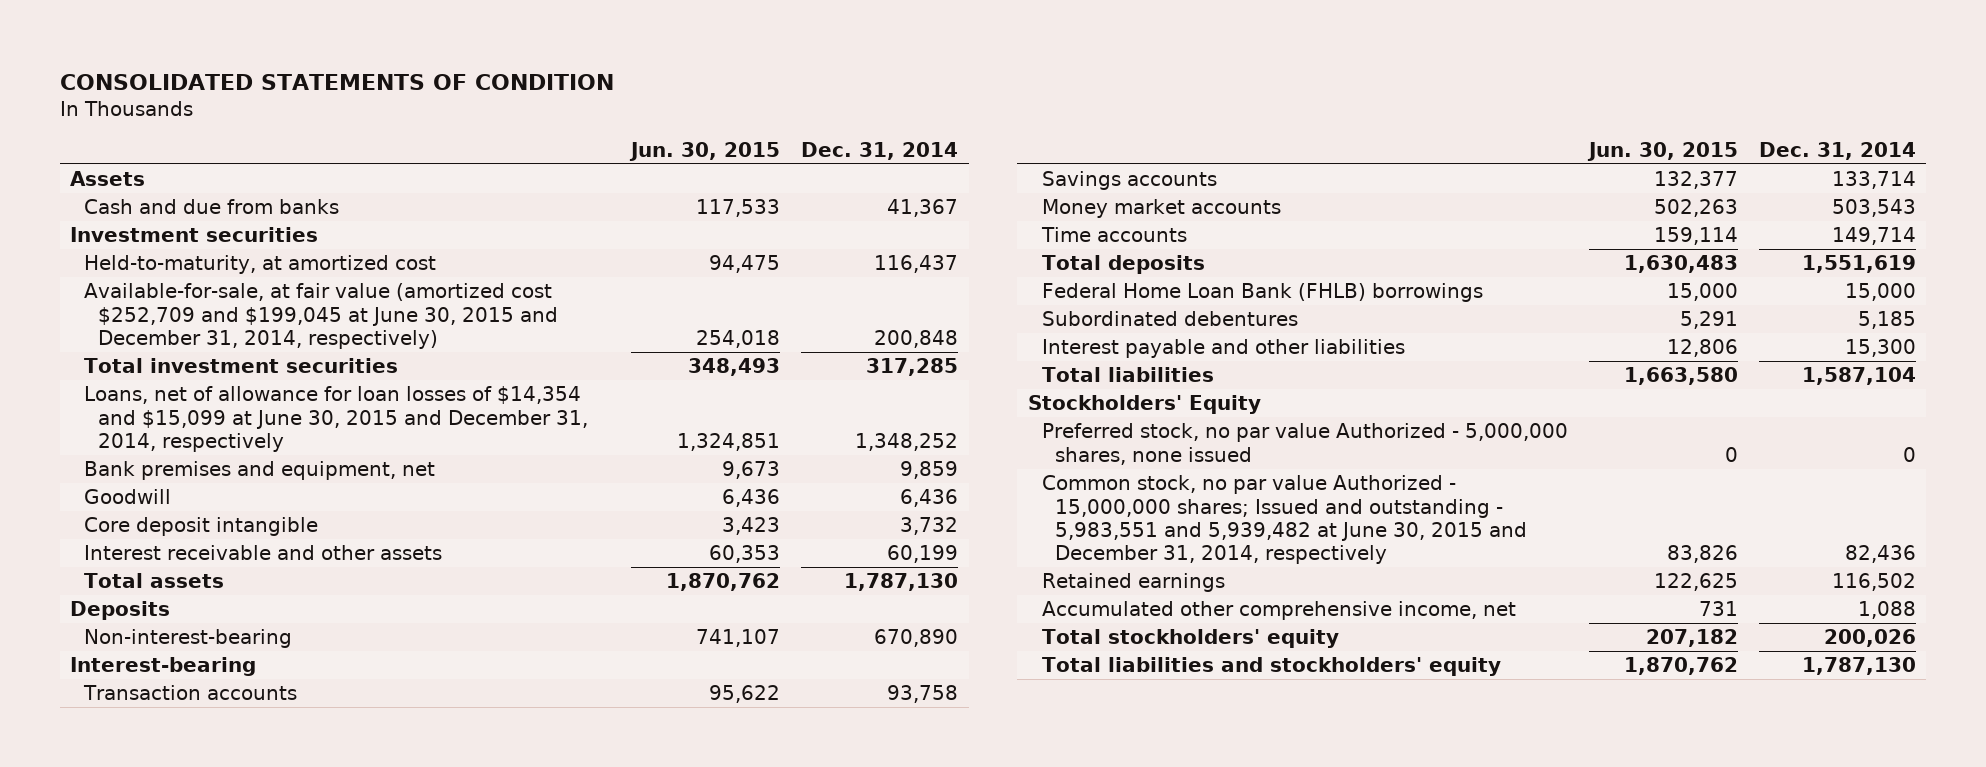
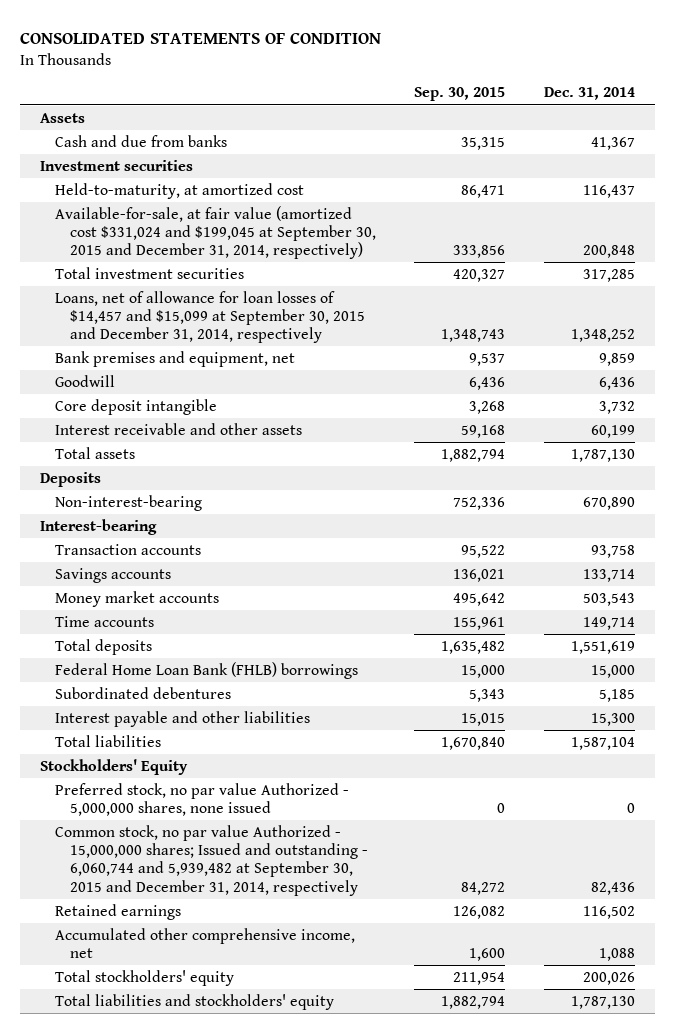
[629,141,781,161] Jun. 30, 2015 -> none
none -> [414,87,506,102] Sep. 30, 2015
[84,283,559,349] Available-for-sale, at fair value (amortized cost $252,709 and $199,045 at June 30, 2015 and December 31, 2014, respectively) -> [54,205,376,260] Available-for-sale, at fair value (amortized cost $331,024 and $199,045 at September 30, 2015 and December 31, 2014, respectively)
[84,386,589,452] Loans, net of allowance for loan losses of $14,354 and $15,099 at June 30, 2015 and December 31, 2014, respectively -> [54,290,365,344] Loans, net of allowance for loan losses of $14,457 and $15,099 at September 30, 2015 and December 31, 2014, respectively
[1041,475,1528,565] Common stock, no par value Authorized - 15,000,000 shares; Issued and outstanding - 5,983,551 and 5,939,482 at June 30, 2015 and December 31, 2014, respectively -> [54,824,368,896] Common stock, no par value Authorized - 15,000,000 shares; Issued and outstanding - 6,060,744 and 5,939,482 at September 30, 2015 and December 31, 2014, respectively

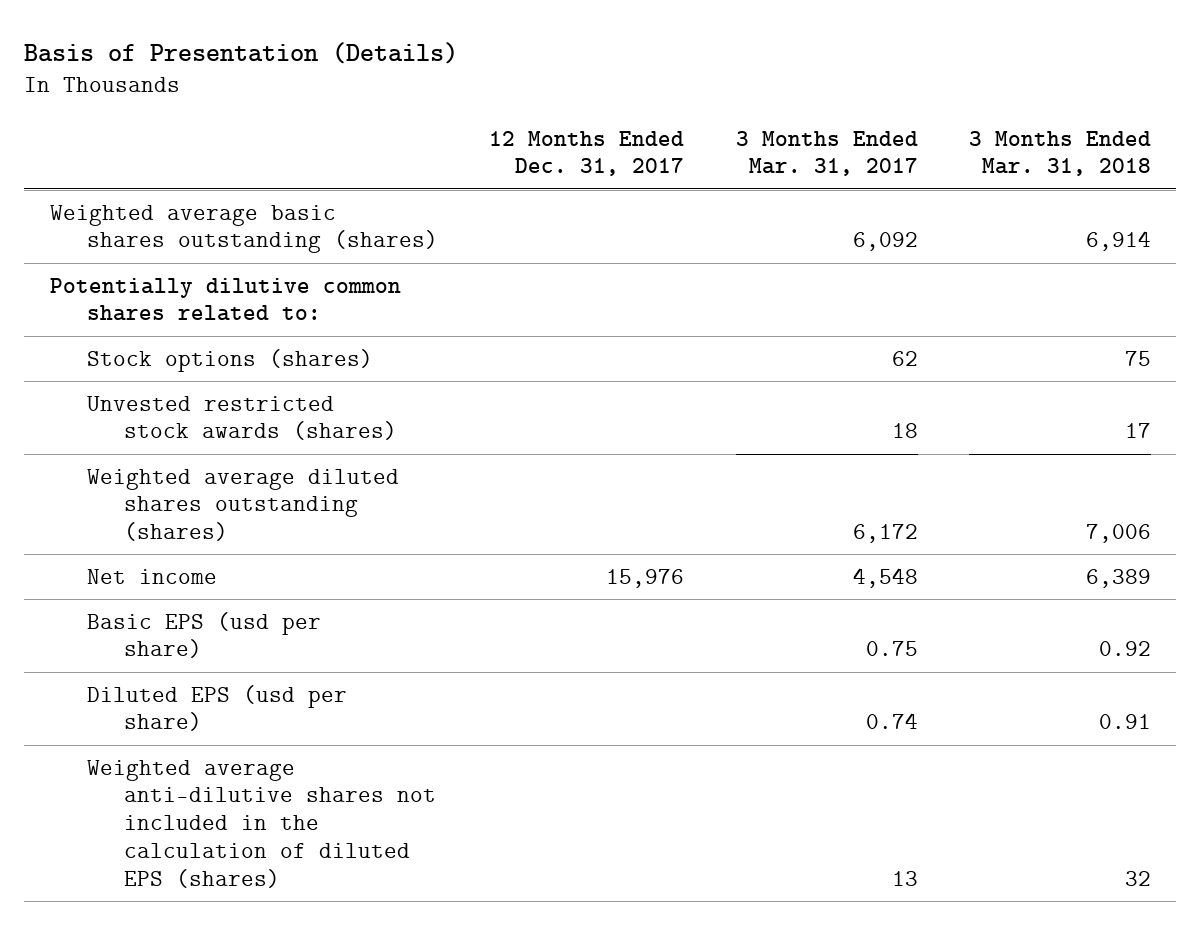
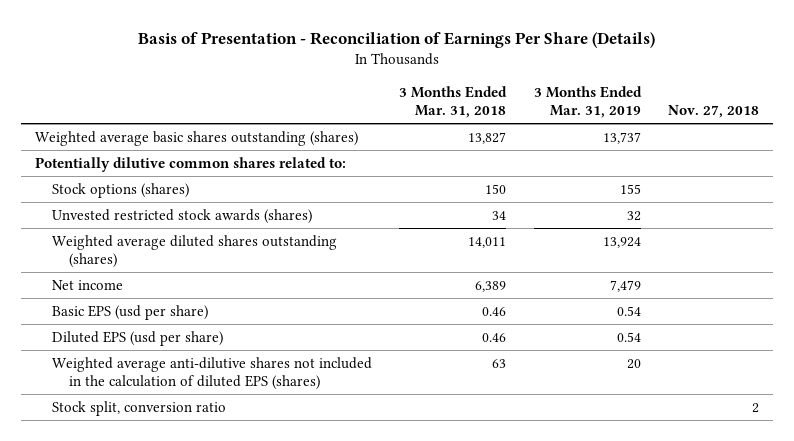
[24,41,459,64] Basis of Presentation (Details) -> [137,32,655,49] Basis of Presentation - Reconciliation of Earnings Per Share (Details)
[489,130,685,177] 12 Months Ended Dec. 31, 2017 -> none
[735,130,918,177] 3 Months Ended Mar. 31, 2017 -> none
none -> [533,85,642,119] 3 Months Ended Mar. 31, 2019
none -> [668,105,760,119] Nov. 27, 2018
[1085,231,1151,252] 6,914 -> [468,131,507,144] 13,827
[1124,350,1151,366] 75 -> [485,183,507,194] 150
[1124,423,1151,439] 17 -> [492,210,507,220] 34
[1085,524,1151,544] 7,006 -> [468,236,507,248] 14,011
[1098,641,1151,657] 0.92 -> [482,306,507,316] 0.46
[1098,714,1151,730] 0.91 -> [482,332,507,342] 0.46
[1124,870,1151,886] 32 -> [492,358,507,368] 63
none -> [51,400,226,416] Stock split, conversion ratio

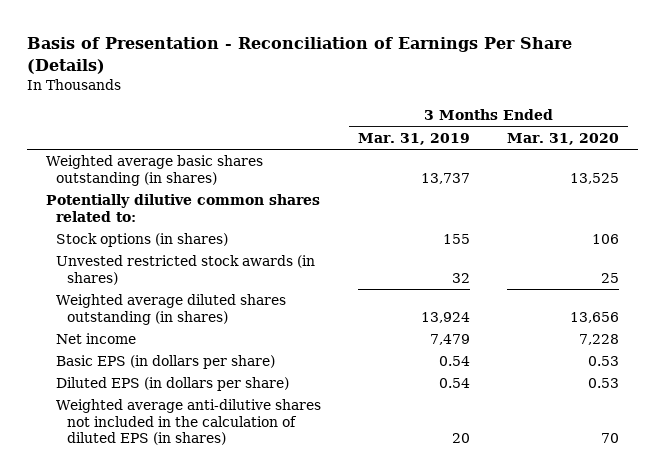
[399,85,508,119] 3 Months Ended Mar. 31, 2018 -> none
[668,105,760,119] Nov. 27, 2018 -> none
none -> [507,132,620,145] Mar. 31, 2020
[34,130,358,146] Weighted average basic shares outstanding (shares) -> [45,155,263,186] Weighted average basic shares outstanding (in shares)
[51,182,189,198] Stock options (shares) -> [56,233,229,248] Stock options (in shares)
[51,208,312,224] Unvested restricted stock awards (shares) -> [56,255,316,285] Unvested restricted stock awards (in shares)
[51,234,337,269] Weighted average diluted shares outstanding (shares) -> [56,294,287,325] Weighted average diluted shares outstanding (in shares)
[51,400,226,416] Stock split, conversion ratio -> none
[51,304,208,320] Basic EPS (usd per share) -> [56,355,276,370] Basic EPS (in dollars per share)
[51,330,223,346] Diluted EPS (usd per share) -> [56,377,290,392] Diluted EPS (in dollars per share)
[51,356,372,391] Weighted average anti-dilutive shares not included in the calculation of diluted EPS (shares) -> [56,399,322,446] Weighted average anti-dilutive shares not included in the calculation of diluted EPS (in shares)

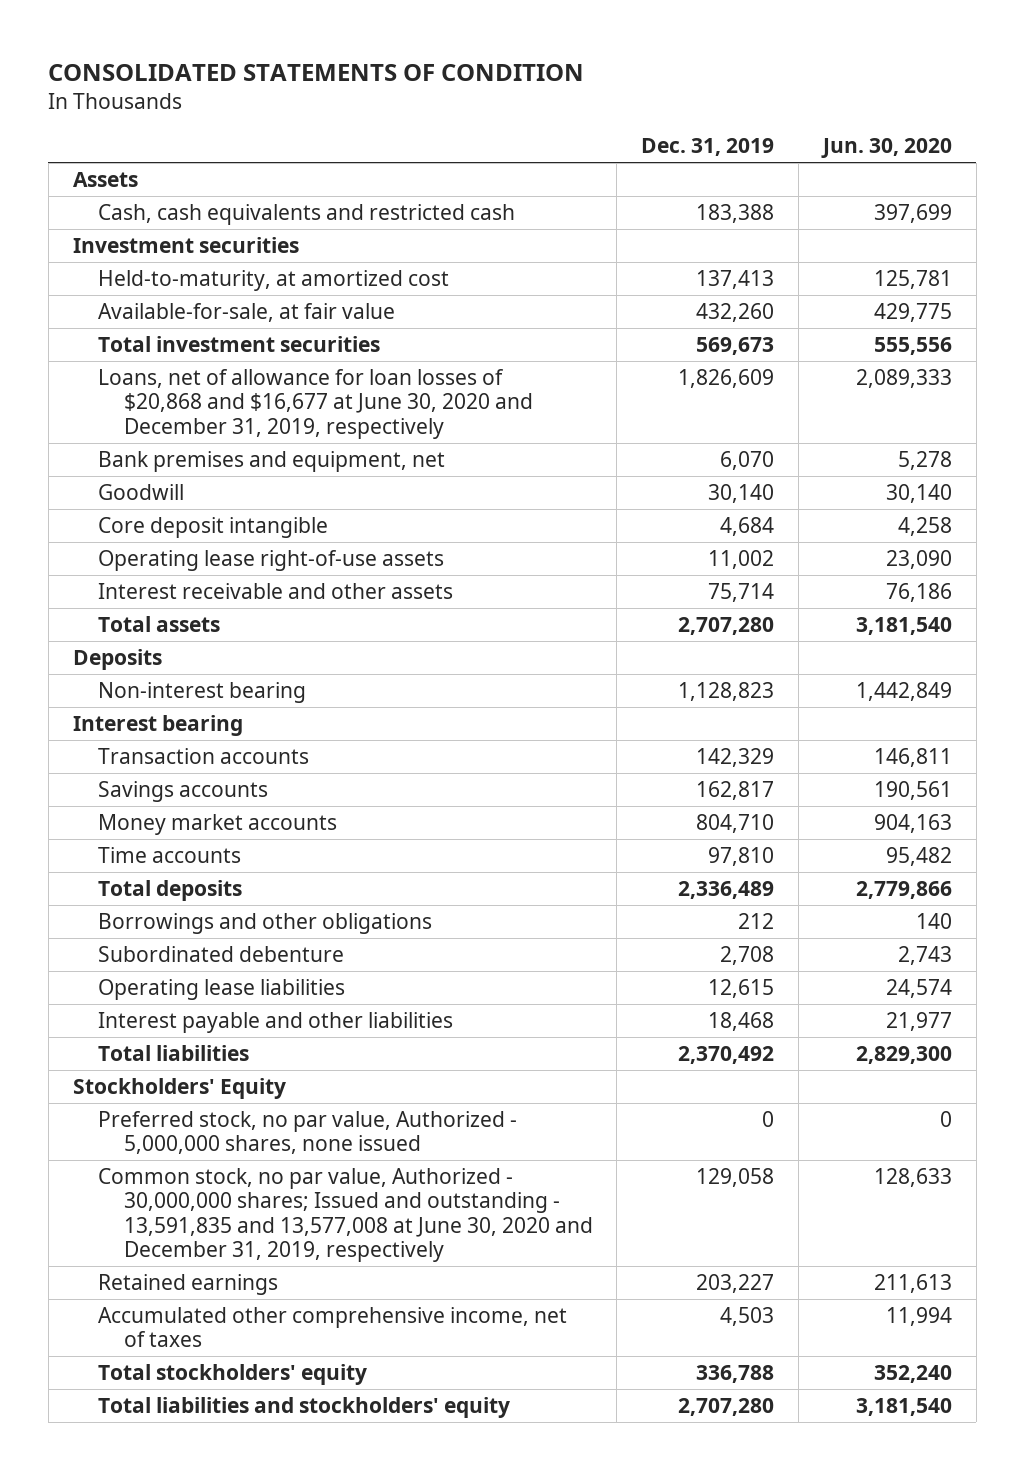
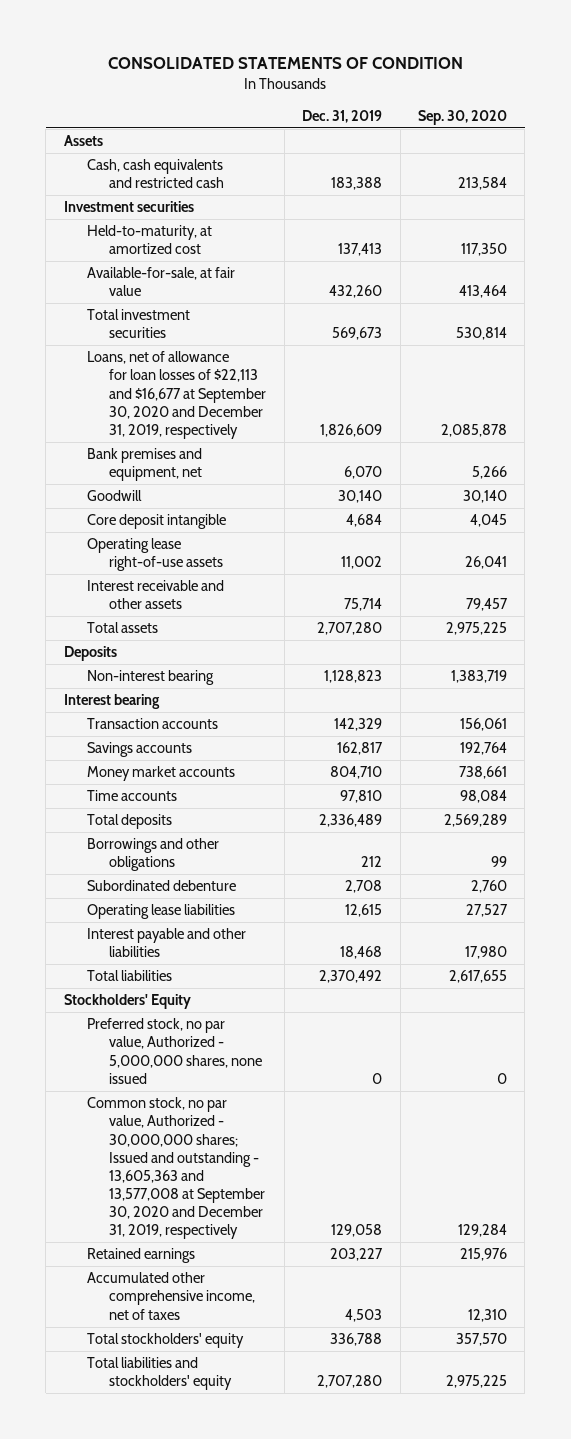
[821,138,953,159] Jun. 30, 2020 -> none
none -> [418,109,508,125] Sep. 30, 2020
[98,369,533,439] Loans, net of allowance for loan losses of $20,868 and $16,677 at June 30, 2020 and December 31, 2019, respectively -> [86,351,267,439] Loans, net of allowance for loan losses of $22,113 and $16,677 at September 30, 2020 and December 31, 2019, respectively
[98,1168,593,1263] Common stock, no par value, Authorized - 30,000,000 shares; Issued and outstanding - 13,591,835 and 13,577,008 at June 30, 2020 and December 31, 2019, respectively -> [86,1097,266,1240] Common stock, no par value, Authorized - 30,000,000 shares; Issued and outstanding - 13,605,363 and 13,577,008 at September 30, 2020 and December 31, 2019, respectively

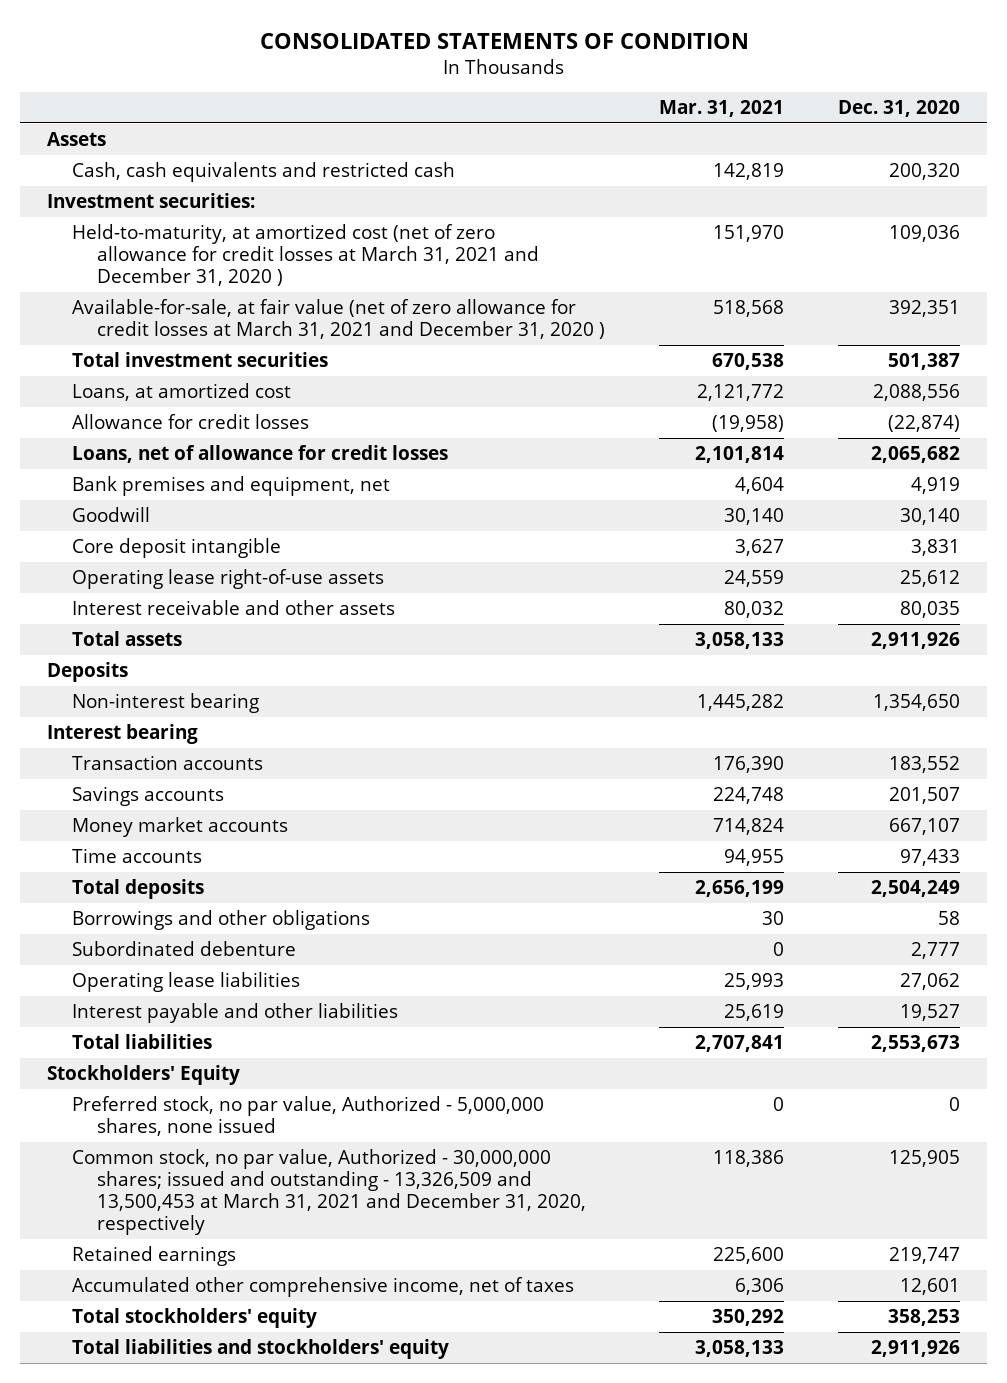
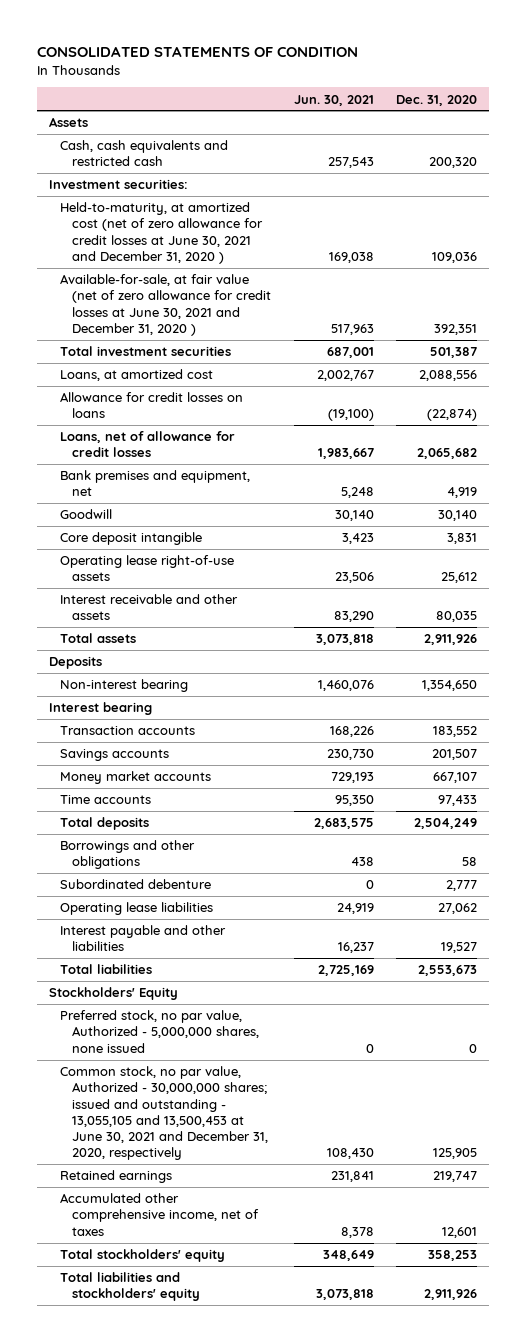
[658,100,784,118] Mar. 31, 2021 -> none
none -> [293,94,374,106] Jun. 30, 2021
[71,223,539,287] Held-to-maturity, at amortized cost (net of zero allowance for credit losses at March 31, 2021 and December 31, 2020 ) -> [60,202,263,264] Held-to-maturity, at amortized cost (net of zero allowance for credit losses at June 30, 2021 and December 31, 2020 )
[71,298,605,340] Available-for-sale, at fair value (net of zero allowance for credit losses at March 31, 2021 and December 31, 2020 ) -> [60,274,271,336] Available-for-sale, at fair value (net of zero allowance for credit losses at June 30, 2021 and December 31, 2020 )
[71,413,309,429] Allowance for credit losses -> [60,392,244,419] Allowance for credit losses on loans
[71,1148,586,1236] Common stock, no par value, Authorized - 30,000,000 shares; issued and outstanding - 13,326,509 and 13,500,453 at March 31, 2021 and December 31, 2020, respectively -> [60,1066,268,1161] Common stock, no par value, Authorized - 30,000,000 shares; issued and outstanding - 13,055,105 and 13,500,453 at June 30, 2021 and December 31, 2020, respectively

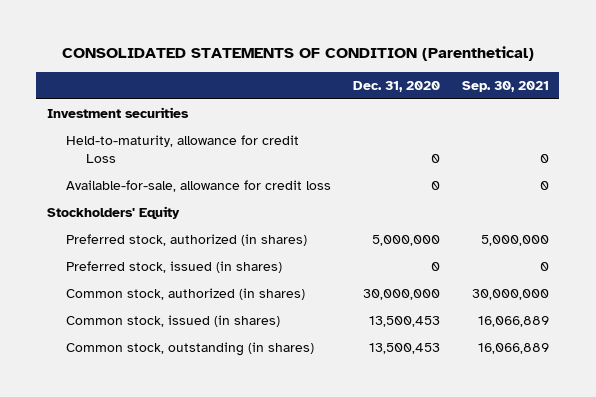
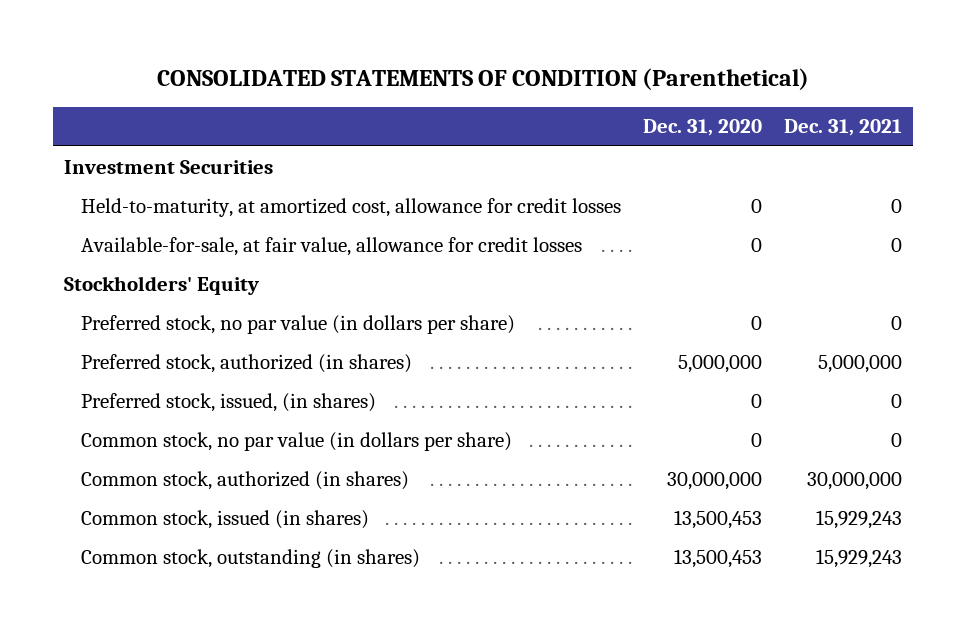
[461,81,549,93] Sep. 30, 2021 -> none
none -> [783,119,902,137] Dec. 31, 2021
[46,107,189,119] Investment securities -> [64,159,274,174] Investment Securities
[66,135,300,164] Held-to-maturity, allowance for credit Loss -> [81,197,622,217] Held-to-maturity, at amortized cost, allowance for credit losses
[66,180,332,193] Available-for-sale, allowance for credit loss -> [81,236,583,256] Available-for-sale, at fair value, allowance for credit losses
none -> [81,314,516,334] Preferred stock, no par value (in dollars per share)
[66,261,283,274] Preferred stock, issued (in shares) -> [81,392,377,412] Preferred stock, issued, (in shares)
none -> [81,431,513,451] Common stock, no par value (in dollars per share)

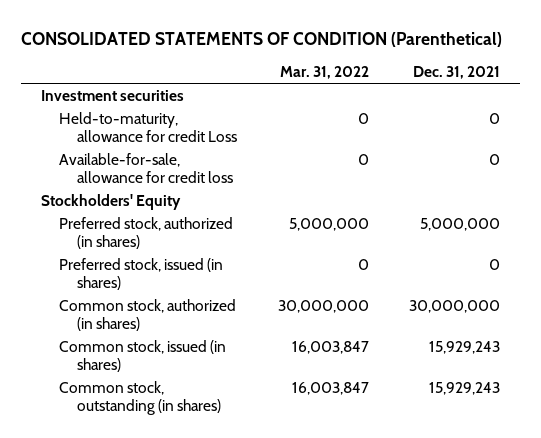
[643,119,763,137] Dec. 31, 2020 -> none
none -> [279,66,369,80] Mar. 31, 2022
[64,159,274,174] Investment Securities -> [41,89,185,101] Investment securities
[81,197,622,217] Held-to-maturity, at amortized cost, allowance for credit losses -> [59,111,238,143] Held-to-maturity, allowance for credit Loss
[81,236,583,256] Available-for-sale, at fair value, allowance for credit losses -> [59,152,234,184] Available-for-sale, allowance for credit loss
[81,314,516,334] Preferred stock, no par value (in dollars per share) -> none
[81,431,513,451] Common stock, no par value (in dollars per share) -> none
[81,392,377,412] Preferred stock, issued, (in shares) -> [59,257,224,291] Preferred stock, issued (in shares)

